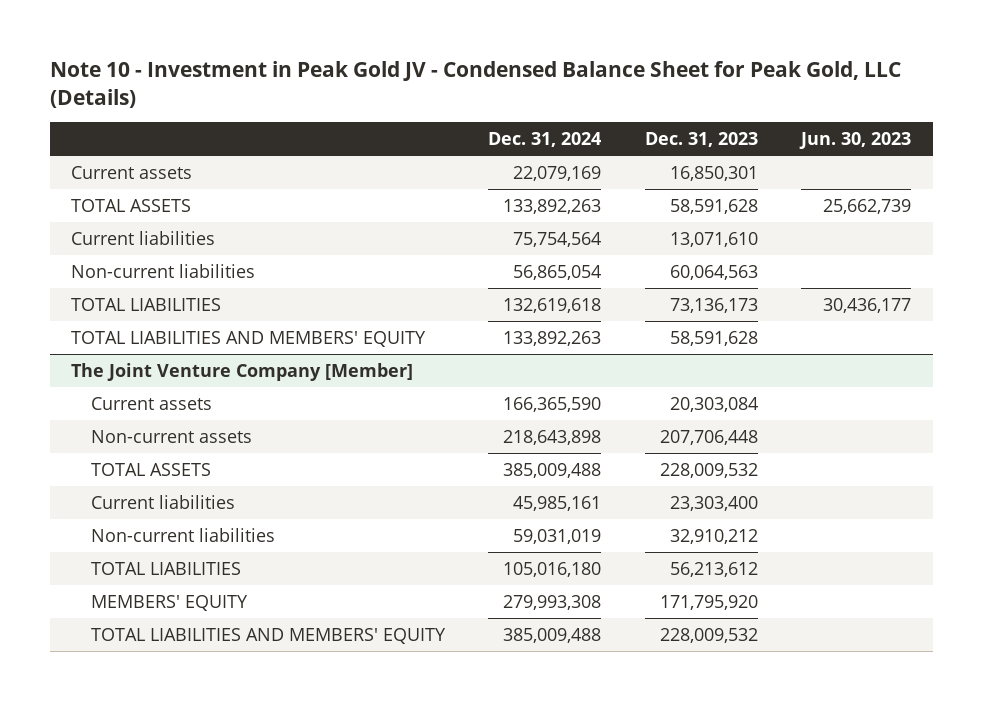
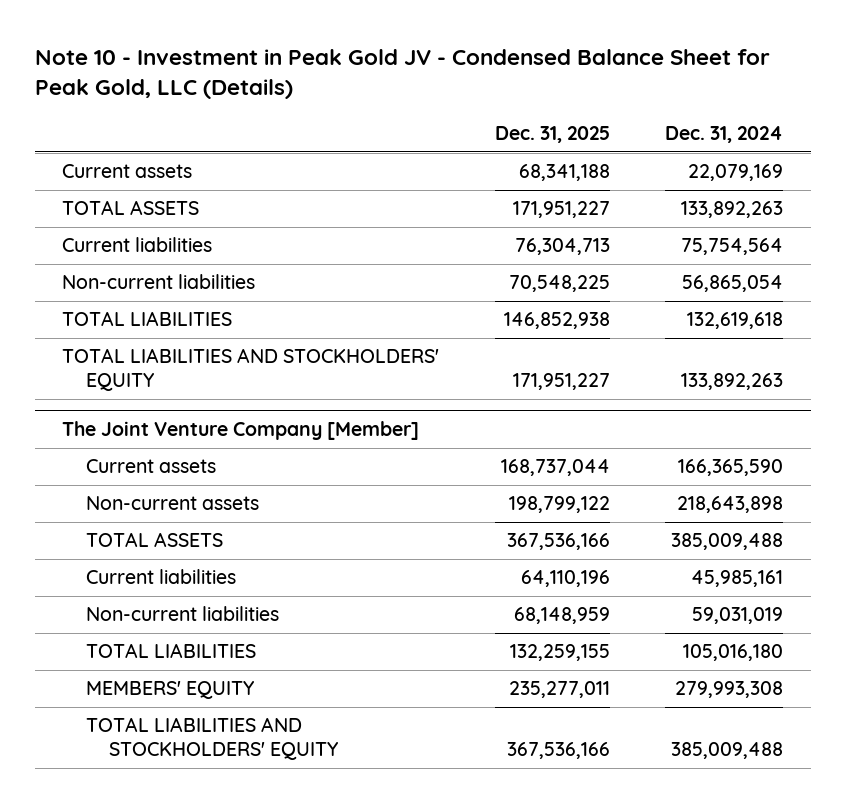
[644,132,758,148] Dec. 31, 2023 -> none
[799,132,912,150] Jun. 30, 2023 -> none
none -> [494,126,610,144] Dec. 31, 2025
[71,330,427,347] TOTAL LIABILITIES AND MEMBERS' EQUITY -> [62,348,440,392] TOTAL LIABILITIES AND STOCKHOLDERS' EQUITY
[90,627,446,644] TOTAL LIABILITIES AND MEMBERS' EQUITY -> [85,717,339,761] TOTAL LIABILITIES AND STOCKHOLDERS' EQUITY

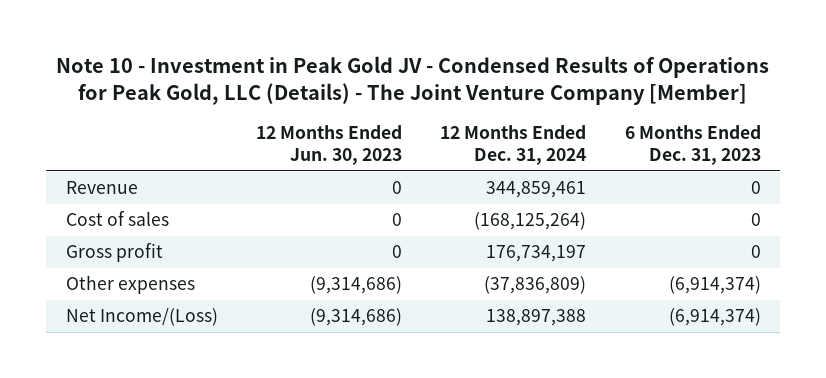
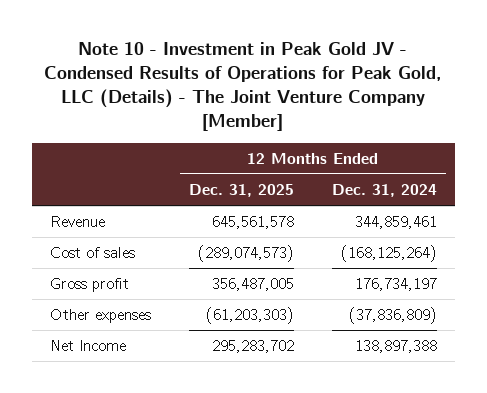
[255,125,402,166] 12 Months Ended Jun. 30, 2023 -> none
[624,125,761,166] 6 Months Ended Dec. 31, 2023 -> none
none -> [188,183,294,197] Dec. 31, 2025
[65,308,218,327] Net Income/(Loss) -> [50,339,127,351] Net Income

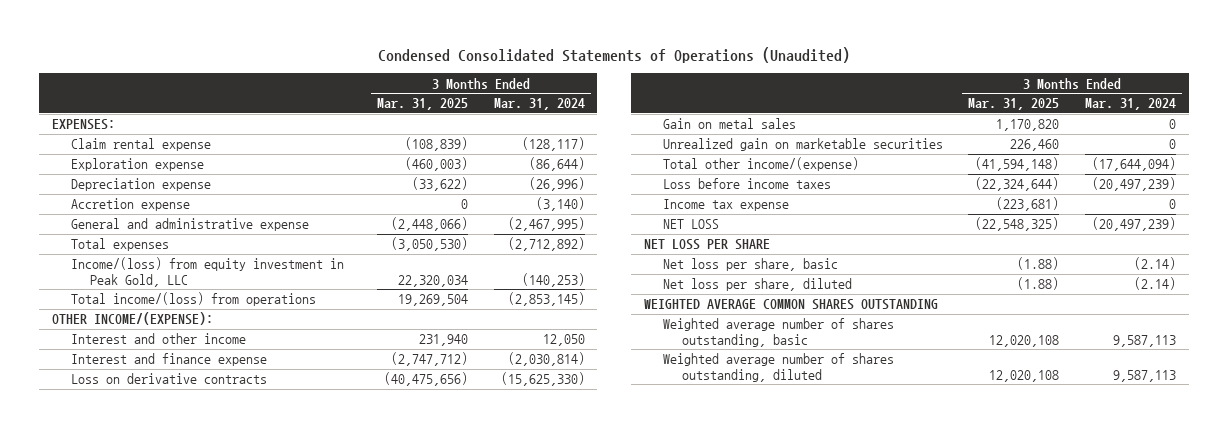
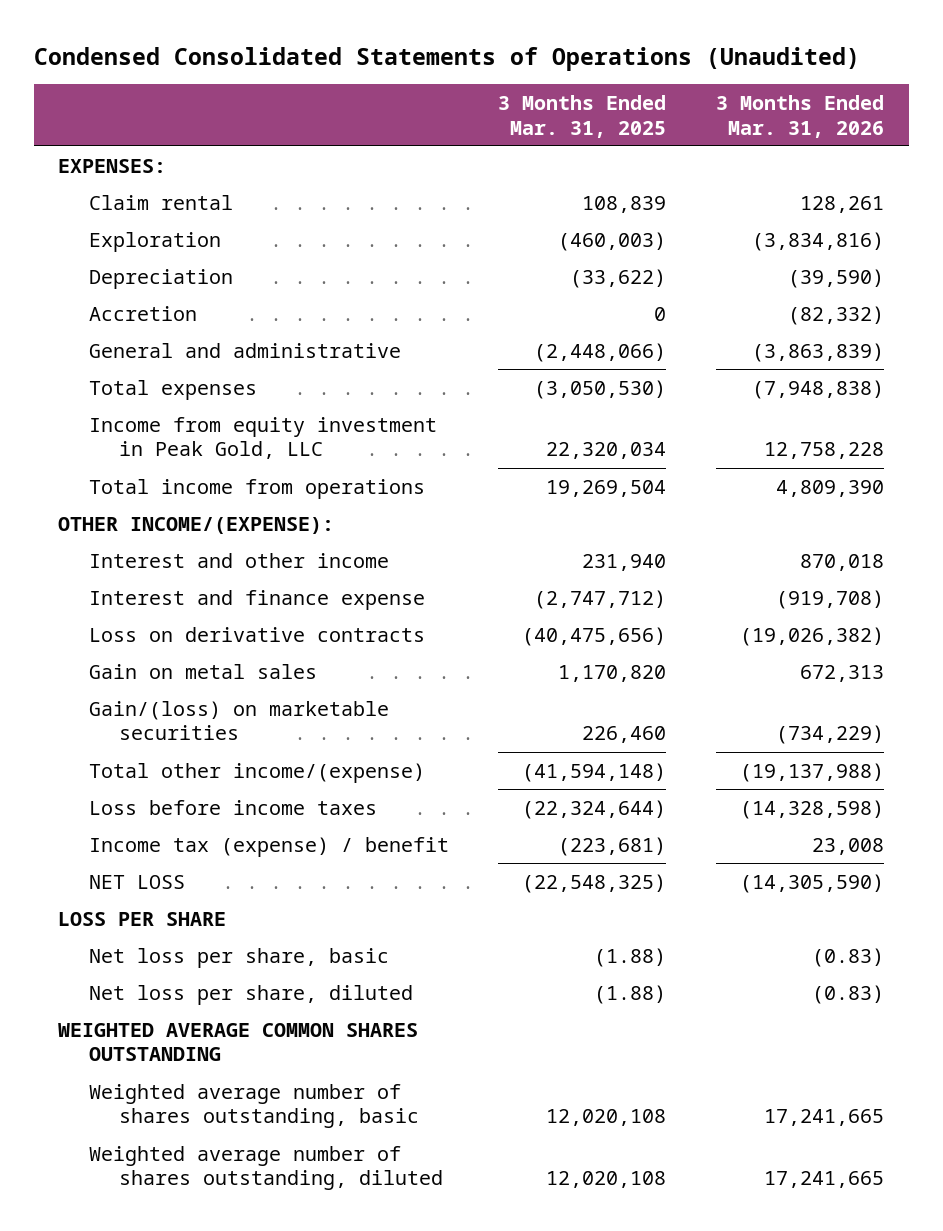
[493,98,585,111] Mar. 31, 2024 -> none
none -> [716,94,885,138] 3 Months Ended Mar. 31, 2026
[71,138,212,152] Claim rental expense -> [88,194,233,210] Claim rental
[404,137,468,152] (108,839) -> [582,195,667,213] 108,839
[71,158,205,172] Exploration expense -> [88,231,221,252] Exploration
[71,178,212,192] Depreciation expense -> [88,268,233,289] Depreciation
[71,198,191,212] Accretion expense -> [88,305,197,321] Accretion
[71,218,310,232] General and administrative expense -> [88,342,401,358] General and administrative
[71,257,345,287] Income/(loss) from equity investment in Peak Gold, LLC -> [88,416,437,460] Income from equity investment in Peak Gold, LLC
[71,292,317,307] Total income/(loss) from operations -> [88,478,425,499] Total income from operations
[662,138,943,152] Unrealized gain on marketable securities -> [88,700,389,741] Gain/(loss) on marketable securities
[662,199,789,212] Income tax expense -> [88,836,449,857] Income tax (expense) / benefit
[643,239,770,251] NET LOSS PER SHARE -> [58,911,227,926] LOSS PER SHARE

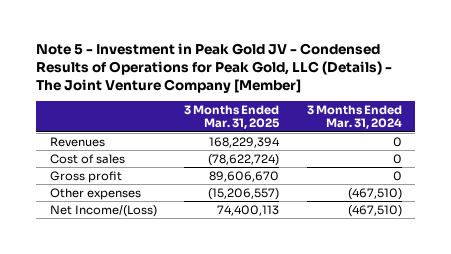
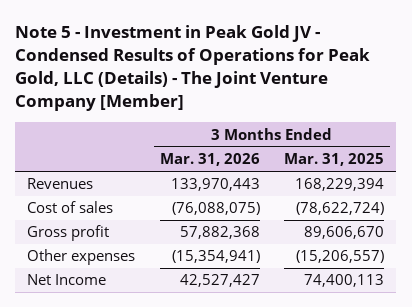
[306,104,402,130] 3 Months Ended Mar. 31, 2024 -> none
none -> [159,153,260,167] Mar. 31, 2026
[49,204,157,217] Net Income/(Loss) -> [27,274,107,286] Net Income

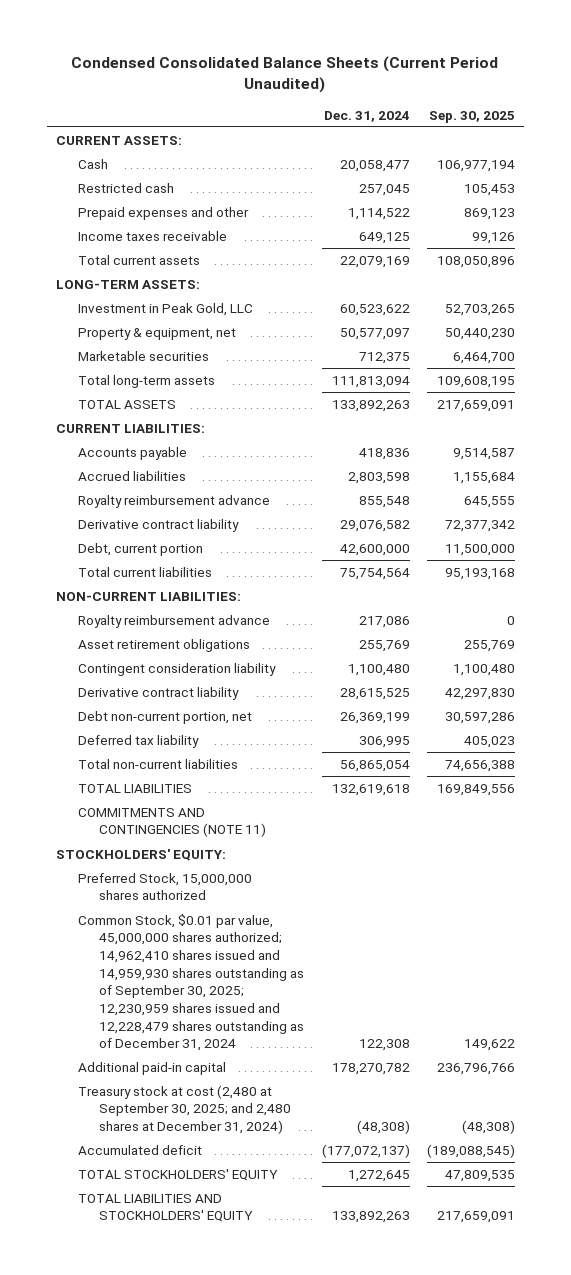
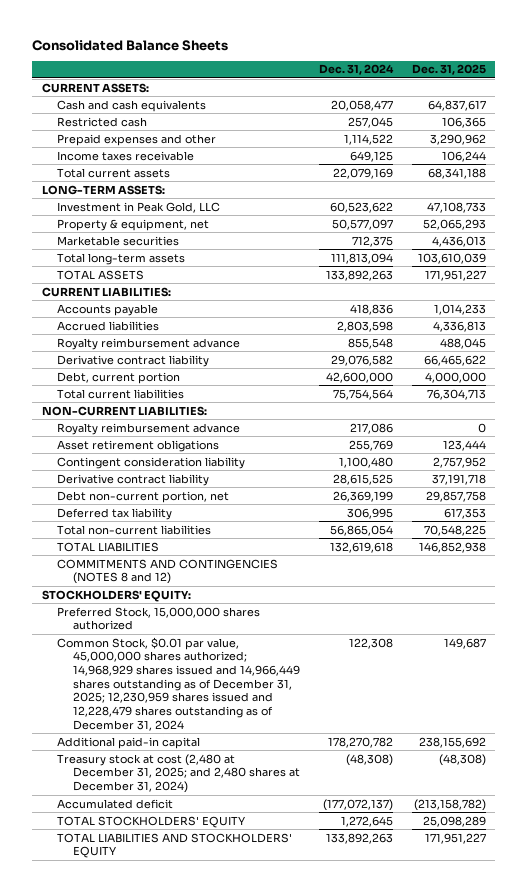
[71,56,499,94] Condensed Consolidated Balance Sheets (Current Period Unaudited) -> [32,39,229,51] Consolidated Balance Sheets
[429,110,516,123] Sep. 30, 2025 -> none
none -> [411,64,486,76] Dec. 31, 2025
[77,158,108,169] Cash -> [57,99,207,112] Cash and cash equivalents
[77,807,267,838] COMMITMENTS AND CONTINGENCIES (NOTE 11) -> [57,558,279,585] COMMITMENTS AND CONTINGENCIES (NOTES 8 and 12)
[77,913,305,1052] Common Stock, $0.01 par value, 45,000,000 shares authorized; 14,962,410 shares issued and 14,959,930 shares outstanding as of September 30, 2025; 12,230,959 shares issued and 12,228,479 shares outstanding as of December 31, 2024 -> [57,636,300,731] Common Stock, $0.01 par value, 45,000,000 shares authorized; 14,968,929 shares issued and 14,966,449 shares outstanding as of December 31, 2025; 12,230,959 shares issued and 12,228,479 shares outstanding as of December 31, 2024
[77,1084,292,1135] Treasury stock at cost (2,480 at September 30, 2025; and 2,480 shares at December 31, 2024) -> [57,753,300,794] Treasury stock at cost (2,480 at December 31, 2025; and 2,480 shares at December 31, 2024)

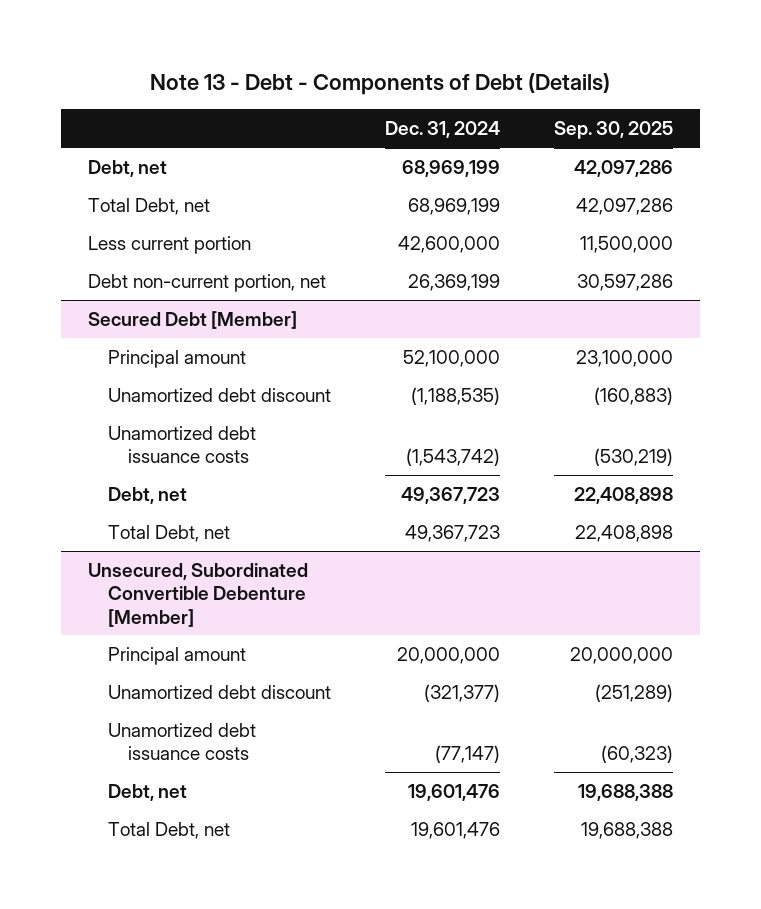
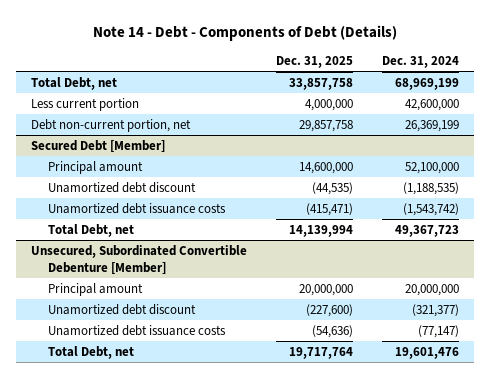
[150,73,611,96] Note 13 - Debt - Components of Debt (Details) -> [93,24,398,41] Note 14 - Debt - Components of Debt (Details)
[554,121,674,140] Sep. 30, 2025 -> none
none -> [276,55,354,68] Dec. 31, 2025
[87,159,167,177] Debt, net -> none
[107,486,187,504] Debt, net -> none
[107,783,187,801] Debt, net -> none

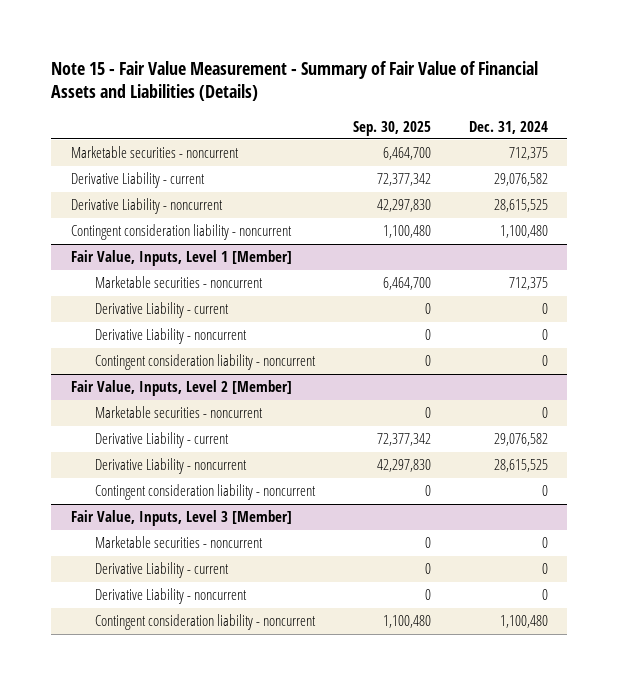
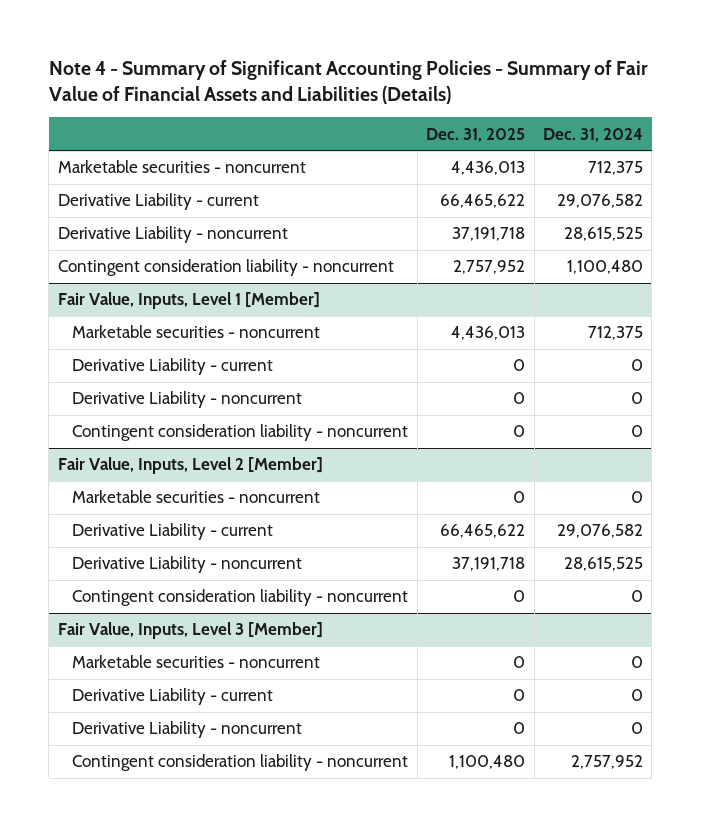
[51,60,539,102] Note 15 - Fair Value Measurement - Summary of Fair Value of Financial Assets and Liabilities (Details) -> [48,59,648,104] Note 4 - Summary of Significant Accounting Policies - Summary of Fair Value of Financial Assets and Liabilities (Details)
[352,120,431,136] Sep. 30, 2025 -> none
none -> [426,127,526,142] Dec. 31, 2025
[500,615,549,629] 1,100,480 -> [571,755,644,770] 2,757,952

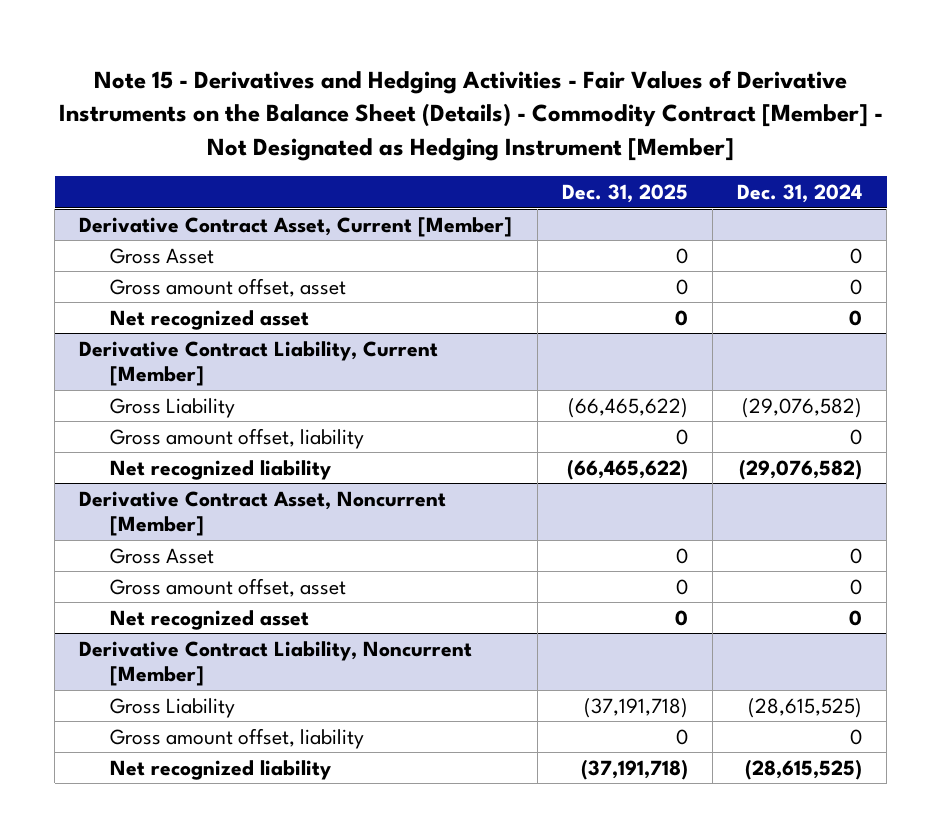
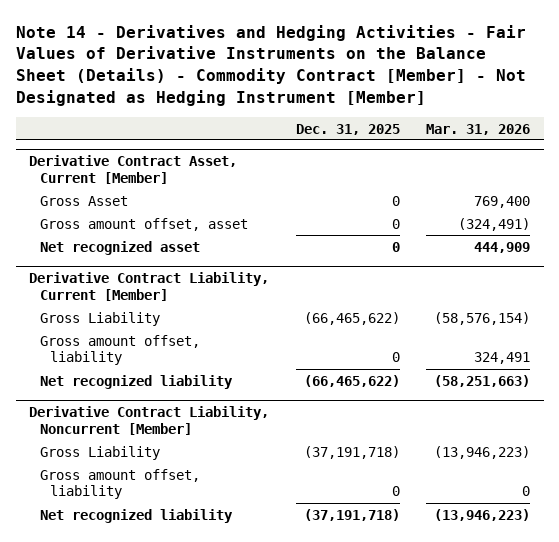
[58,70,883,161] Note 15 - Derivatives and Hedging Activities - Fair Values of Derivative Instruments on the Balance Sheet (Details) - Commodity Contract [Member] - Not Designated as Hedging Instrument [Member] -> [15,24,526,106] Note 14 - Derivatives and Hedging Activities - Fair Values of Derivative Instruments on the Balance Sheet (Details) - Commodity Contract [Member] - Not Designated as Hedging Instrument [Member]
[737,183,863,203] Dec. 31, 2024 -> none
none -> [426,123,531,135] Mar. 31, 2026
[79,490,447,537] Derivative Contract Asset, Noncurrent [Member] -> none
[110,547,215,564] Gross Asset -> none
[110,577,347,597] Gross amount offset, asset -> none
[110,609,310,630] Net recognized asset -> none

